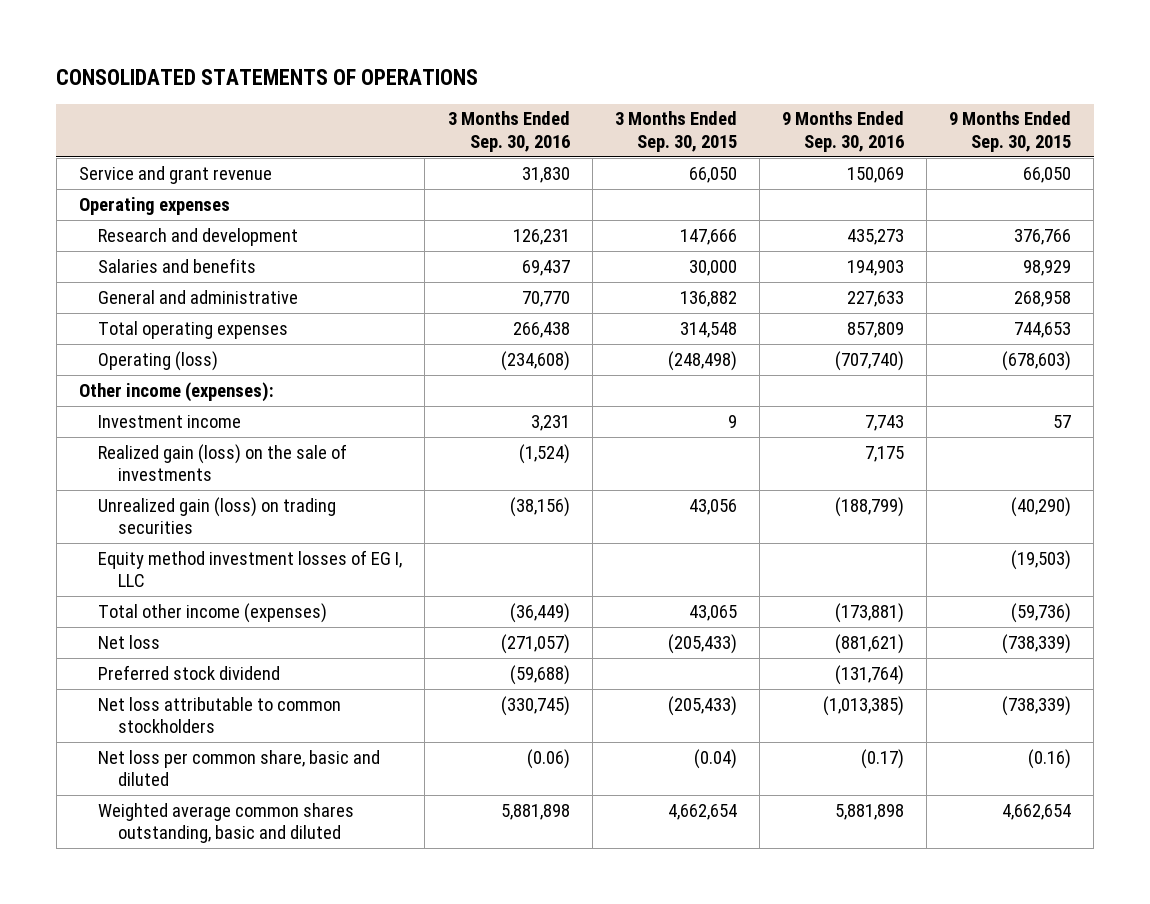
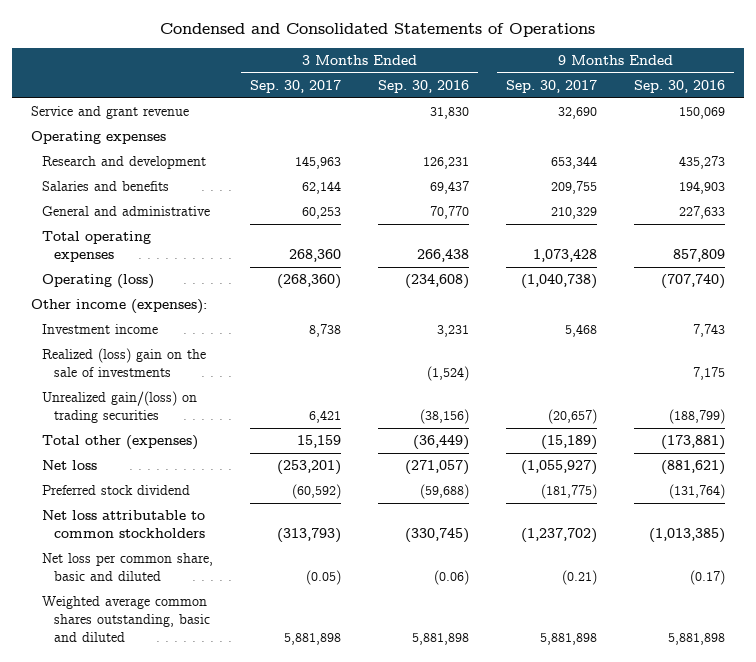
[56,68,479,85] CONSOLIDATED STATEMENTS OF OPERATIONS -> [159,22,595,37] Condensed and Consolidated Statements of Operations
[614,111,737,152] 3 Months Ended Sep. 30, 2015 -> none
[949,111,1072,152] 9 Months Ended Sep. 30, 2015 -> none
none -> [250,79,342,93] Sep. 30, 2017
none -> [506,79,598,93] Sep. 30, 2017
[98,549,403,588] Equity method investment losses of EG I, LLC -> none
[98,443,348,482] Realized gain (loss) on the sale of investments -> [42,348,207,378] Realized (loss) gain on the sale of investments
[98,496,337,535] Unrealized gain (loss) on trading securities -> [42,391,198,424] Unrealized gain/(loss) on trading securities
[98,602,328,623] Total other income (expenses) -> [42,435,199,451] Total other (expenses)

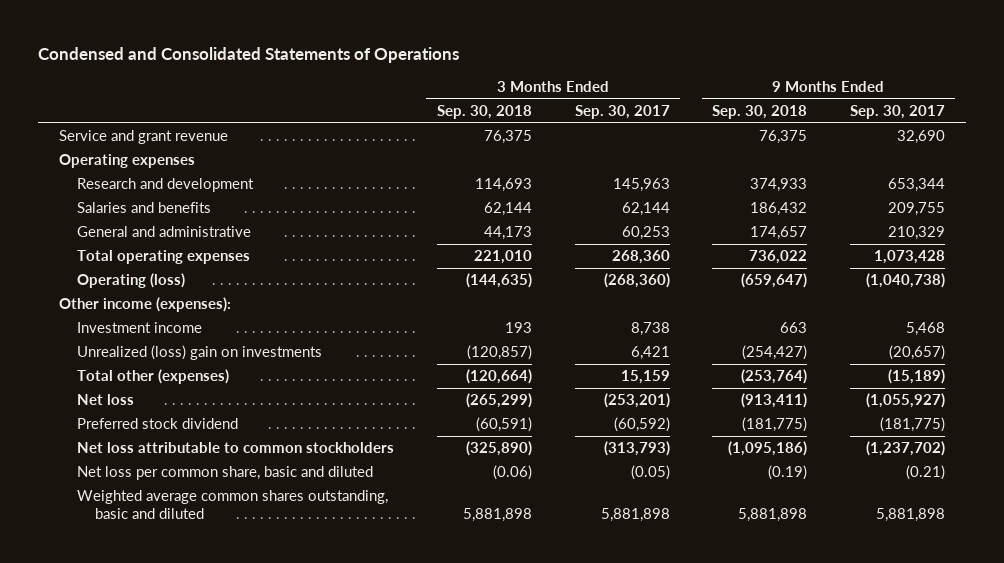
[378,79,470,93] Sep. 30, 2016 -> none
[634,79,726,93] Sep. 30, 2016 -> none
none -> [436,105,532,120] Sep. 30, 2018
none -> [712,105,808,120] Sep. 30, 2018
[42,348,207,378] Realized (loss) gain on the sale of investments -> none
[42,391,198,424] Unrealized gain/(loss) on trading securities -> [77,345,323,361] Unrealized (loss) gain on investments

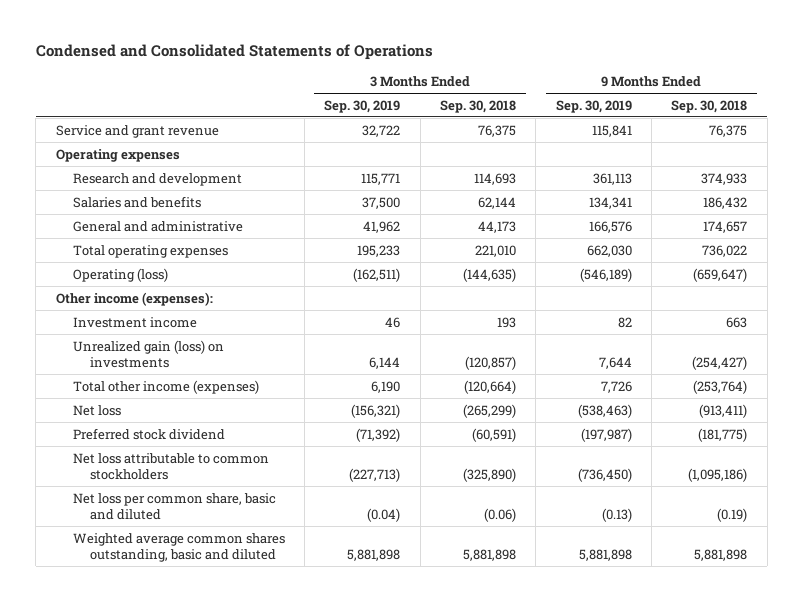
[574,105,670,120] Sep. 30, 2017 -> none
[849,105,945,120] Sep. 30, 2017 -> none
none -> [324,99,401,113] Sep. 30, 2019
none -> [555,99,632,113] Sep. 30, 2019
[77,345,323,361] Unrealized (loss) gain on investments -> [72,339,224,369] Unrealized gain (loss) on investments
[77,369,230,385] Total other (expenses) -> [72,379,259,394] Total other income (expenses)

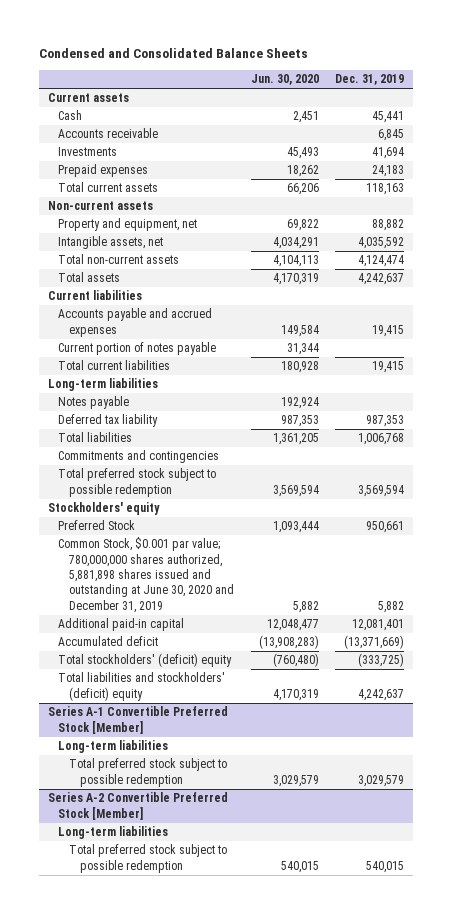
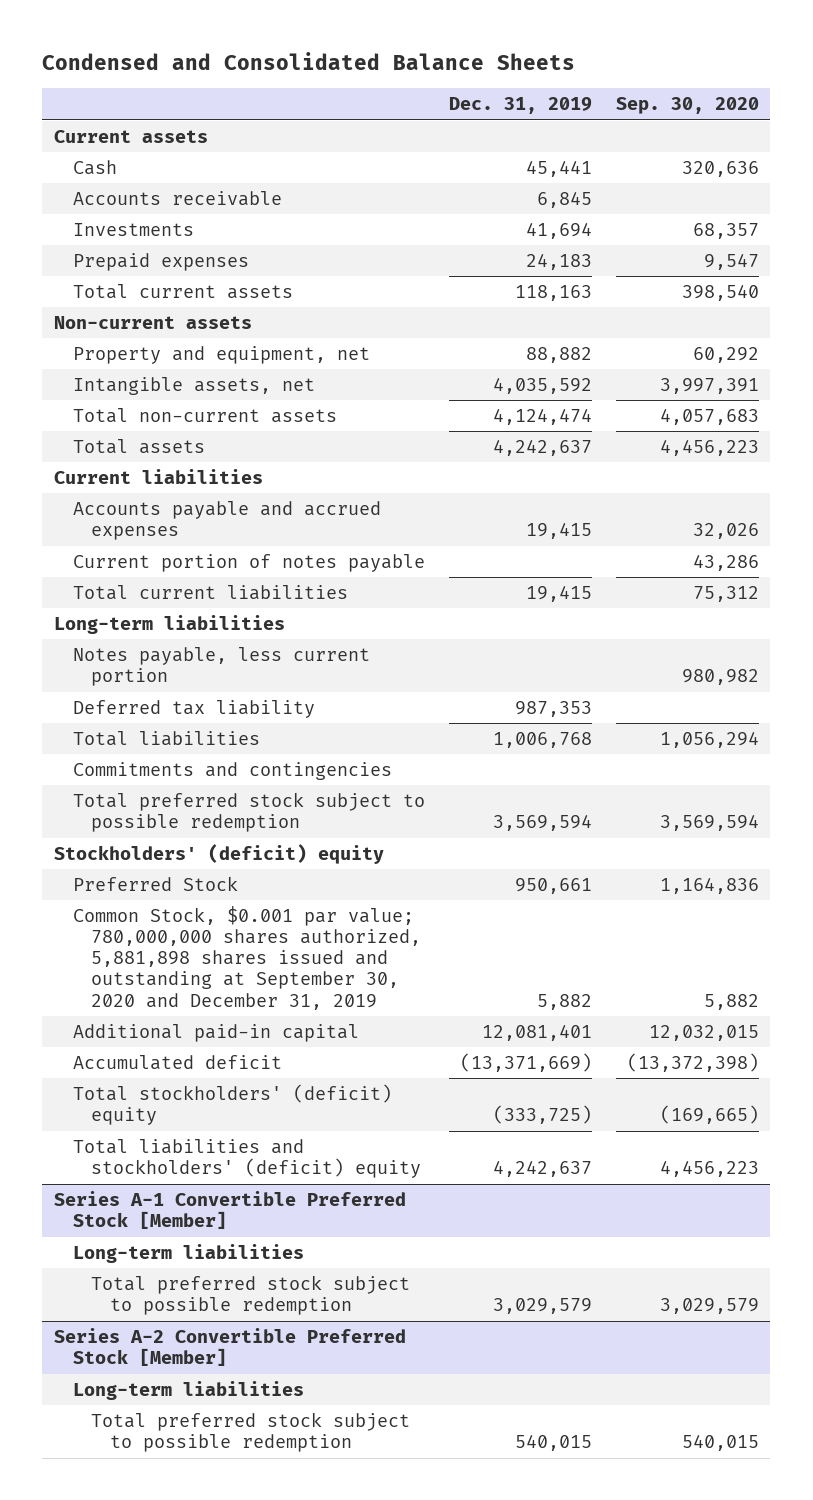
[250,74,319,86] Jun. 30, 2020 -> none
none -> [615,97,759,115] Sep. 30, 2020
[58,396,130,410] Notes payable -> [72,647,370,687] Notes payable, less current portion
[47,502,160,516] Stockholders' equity -> [54,844,385,865] Stockholders' (deficit) equity
[58,537,234,613] Common Stock, $0.001 par value; 780,000,000 shares authorized, 5,881,898 shares issued and outstanding at June 30, 2020 and December 31, 2019 -> [72,906,422,1010] Common Stock, $0.001 par value; 780,000,000 shares authorized, 5,881,898 shares issued and outstanding at September 30, 2020 and December 31, 2019

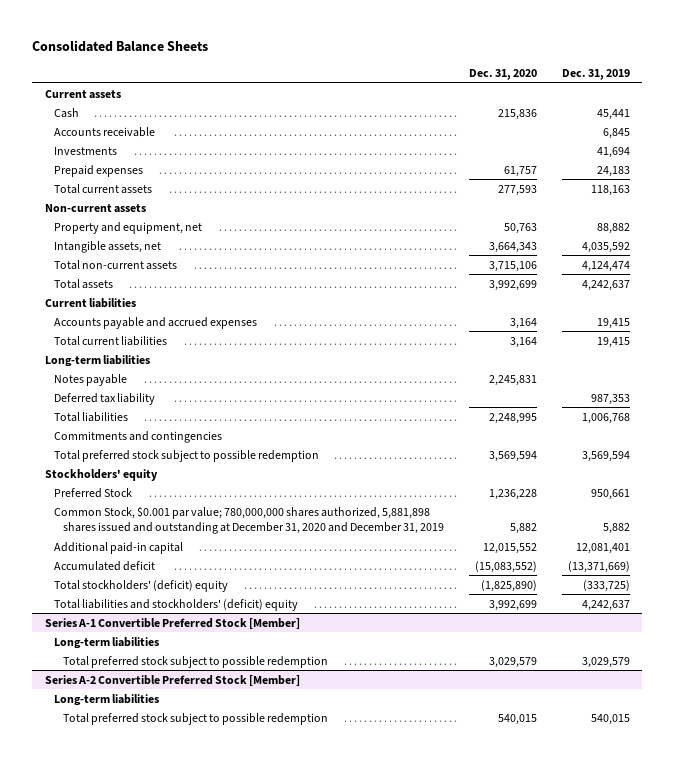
[42,52,576,71] Condensed and Consolidated Balance Sheets -> [32,40,209,53] Consolidated Balance Sheets
[615,97,759,115] Sep. 30, 2020 -> none
none -> [469,69,538,81] Dec. 31, 2020
[72,554,425,573] Current portion of notes payable -> none
[72,647,370,687] Notes payable, less current portion -> [54,373,128,386] Notes payable
[54,844,385,865] Stockholders' (deficit) equity -> [44,468,158,481] Stockholders' equity
[72,906,422,1010] Common Stock, $0.001 par value; 780,000,000 shares authorized, 5,881,898 shares issued and outstanding at September 30, 2020 and December 31, 2019 -> [54,506,445,535] Common Stock, $0.001 par value; 780,000,000 shares authorized, 5,881,898 shares issued and outstanding at December 31, 2020 and December 31, 2019

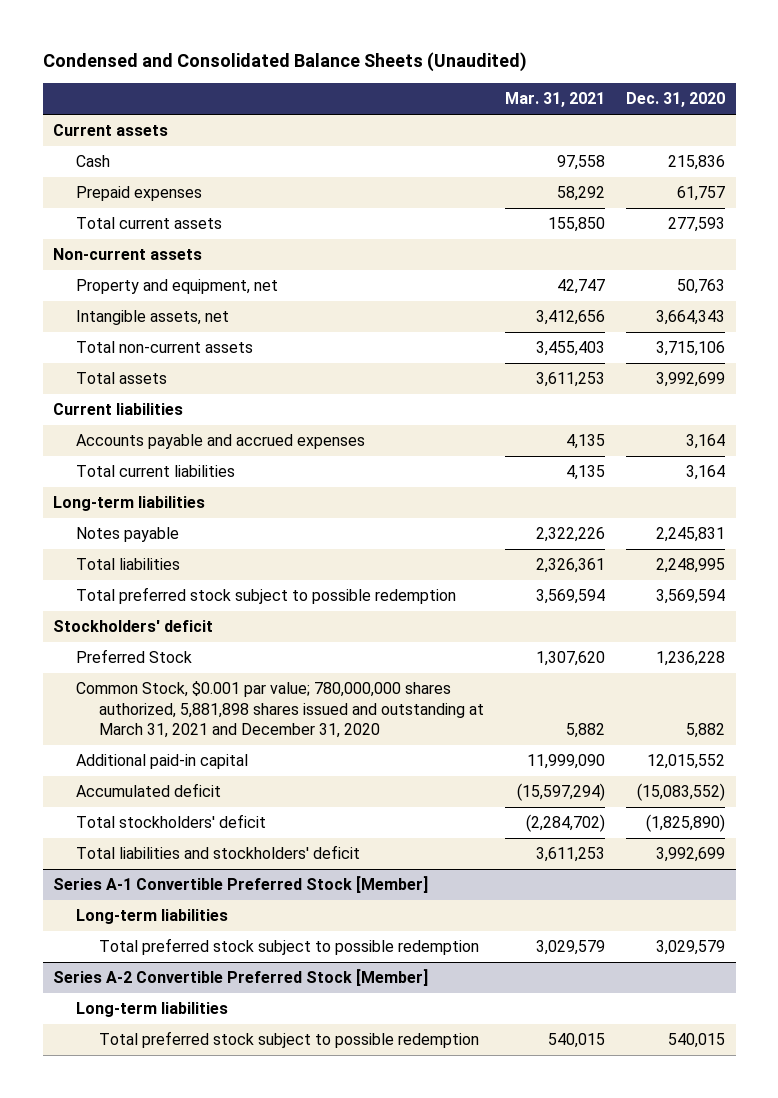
[32,40,209,53] Consolidated Balance Sheets -> [42,52,527,73] Condensed and Consolidated Balance Sheets (Unaudited)
[561,69,630,81] Dec. 31, 2019 -> none
none -> [505,92,606,108] Mar. 31, 2021
[54,126,156,137] Accounts receivable -> none
[54,146,118,155] Investments -> none
[54,392,156,405] Deferred tax liability -> none
[54,430,223,443] Commitments and contingencies -> none
[44,468,158,481] Stockholders' equity -> [53,620,214,633] Stockholders' deficit
[54,506,445,535] Common Stock, $0.001 par value; 780,000,000 shares authorized, 5,881,898 shares issued and outstanding at December 31, 2020 and December 31, 2019 -> [76,681,484,739] Common Stock, $0.001 par value; 780,000,000 shares authorized, 5,881,898 shares issued and outstanding at March 31, 2021 and December 31, 2020
[54,579,229,592] Total stockholders' (deficit) equity -> [76,814,267,829] Total stockholders' deficit
[54,598,299,611] Total liabilities and stockholders' (deficit) equity -> [76,845,361,860] Total liabilities and stockholders' deficit

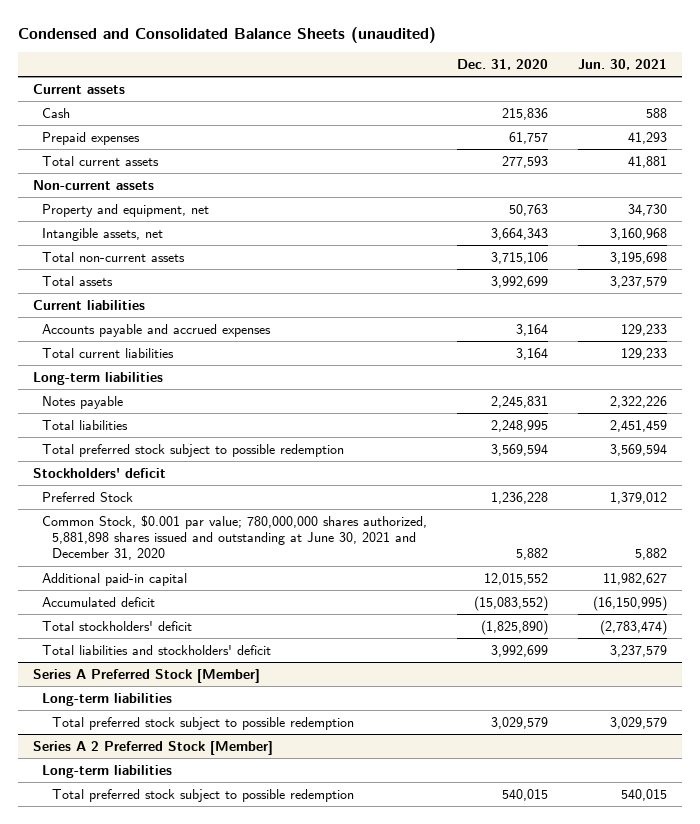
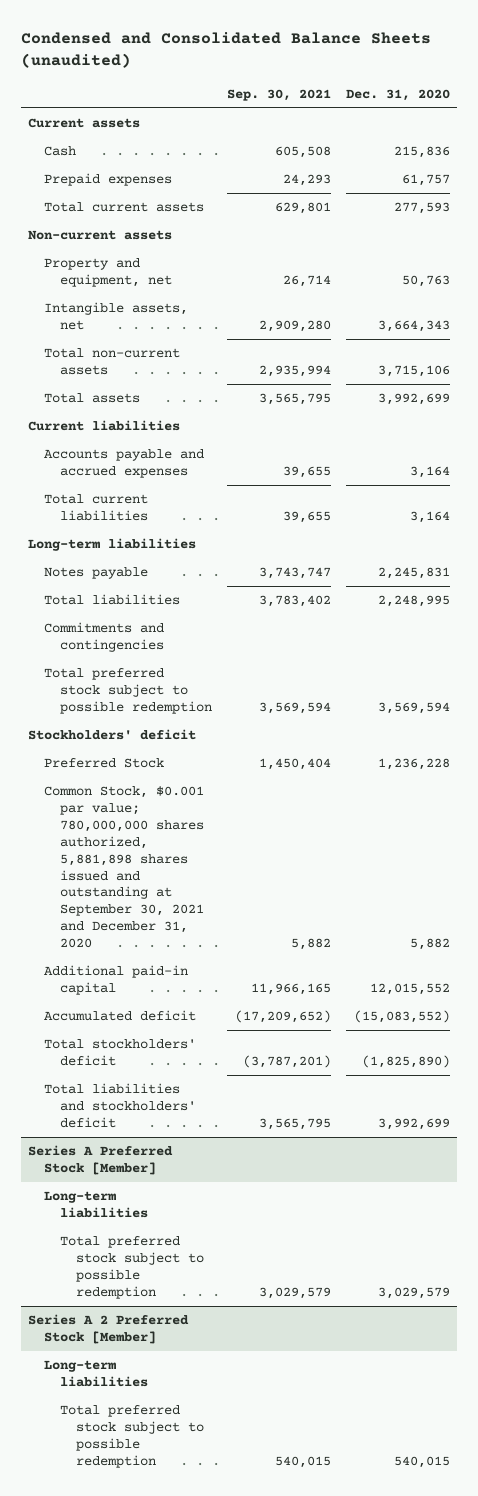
[577,58,667,70] Jun. 30, 2021 -> none
none -> [226,88,331,101] Sep. 30, 2021
none -> [44,622,165,653] Commitments and contingencies
[42,514,428,561] Common Stock, $0.001 par value; 780,000,000 shares authorized, 5,881,898 shares issued and outstanding at June 30, 2021 and December 31, 2020 -> [44,786,205,949] Common Stock, $0.001 par value; 780,000,000 shares authorized, 5,881,898 shares issued and outstanding at September 30, 2021 and December 31, 2020

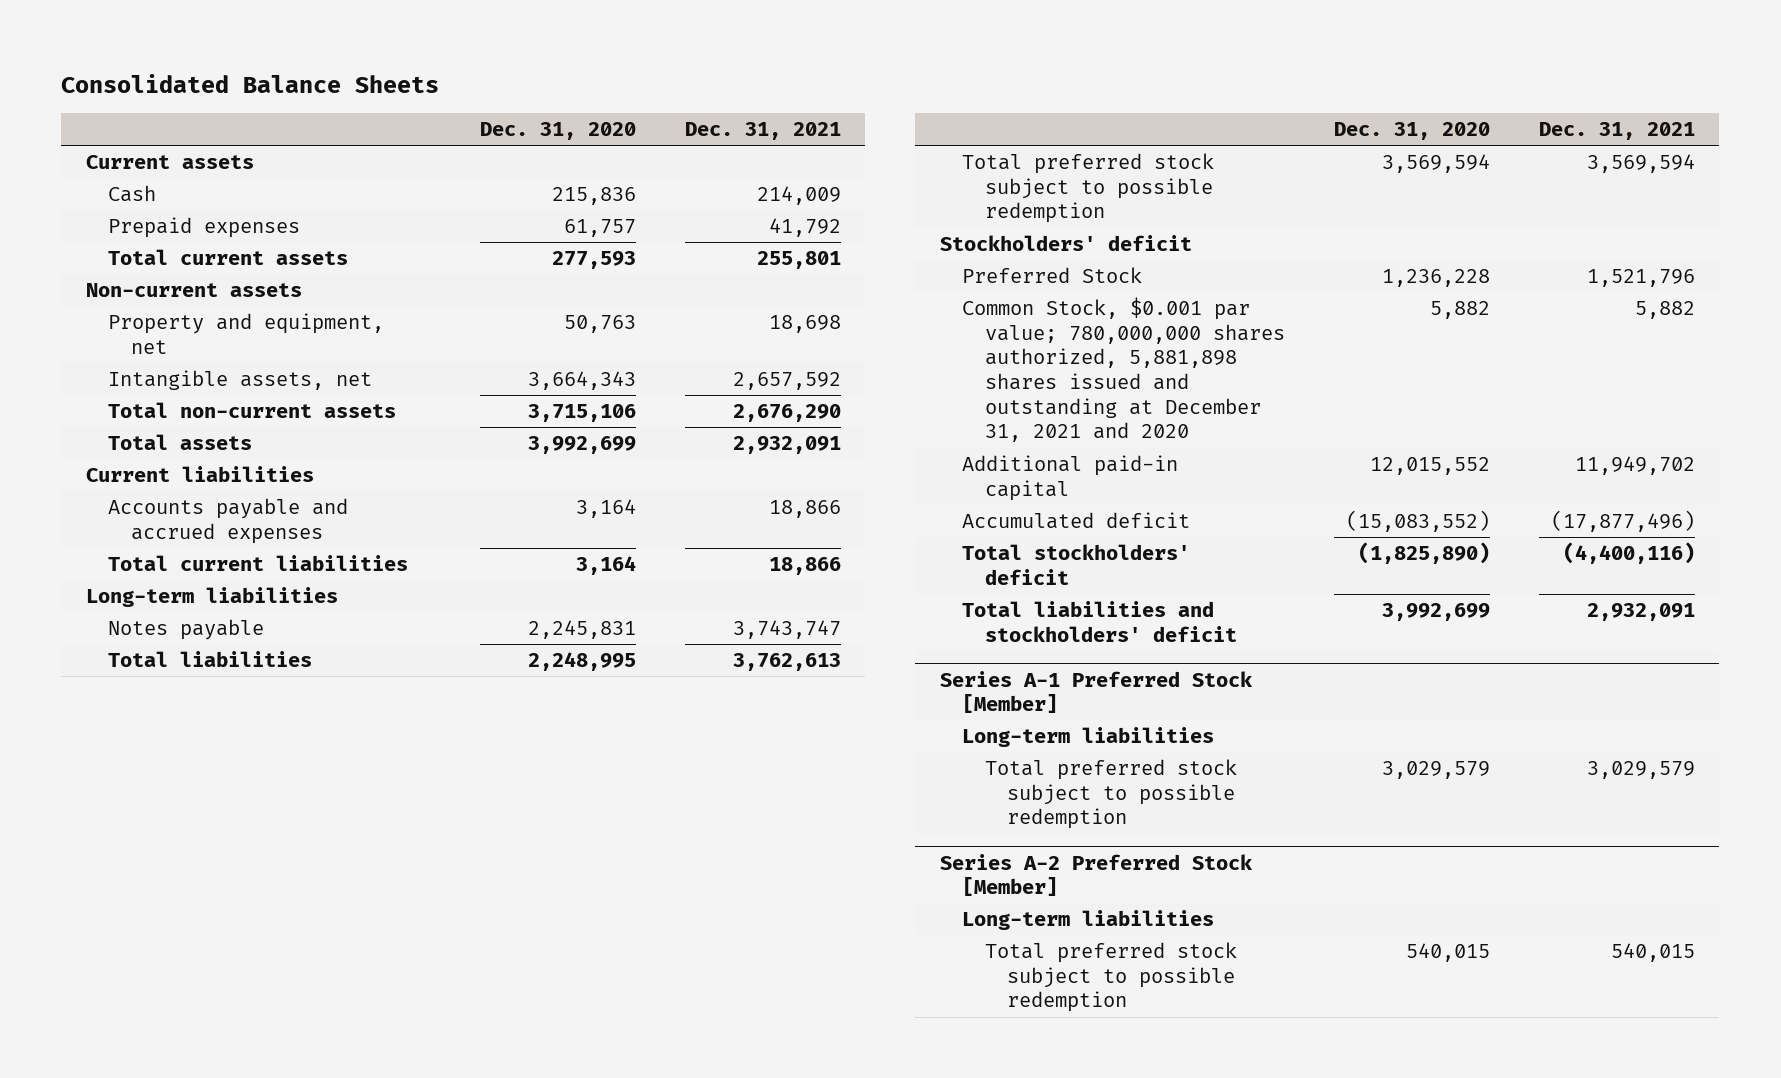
[21,32,432,69] Condensed and Consolidated Balance Sheets (unaudited) -> [61,73,440,93] Consolidated Balance Sheets
[226,88,331,101] Sep. 30, 2021 -> none
none -> [684,121,841,140] Dec. 31, 2021
[44,622,165,653] Commitments and contingencies -> none
[44,786,205,949] Common Stock, $0.001 par value; 780,000,000 shares authorized, 5,881,898 shares issued and outstanding at September 30, 2021 and December 31, 2020 -> [962,297,1285,443] Common Stock, $0.001 par value; 780,000,000 shares authorized, 5,881,898 shares issued and outstanding at December 31, 2021 and 2020
[28,1145,174,1176] Series A Preferred Stock [Member] -> [940,670,1254,714] Series A-1 Preferred Stock [Member]
[28,1314,190,1345] Series A 2 Preferred Stock [Member] -> [940,853,1254,897] Series A-2 Preferred Stock [Member]

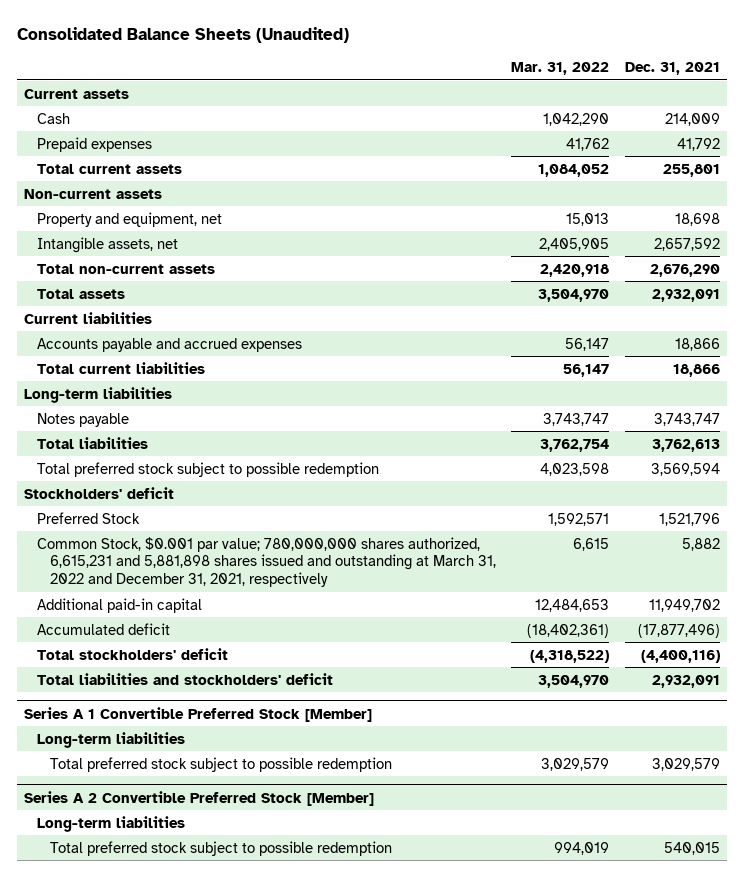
[61,73,440,93] Consolidated Balance Sheets -> [16,26,349,43] Consolidated Balance Sheets (Unaudited)
[479,121,636,140] Dec. 31, 2020 -> none
none -> [511,62,610,76] Mar. 31, 2022
[962,297,1285,443] Common Stock, $0.001 par value; 780,000,000 shares authorized, 5,881,898 shares issued and outstanding at December 31, 2021 and 2020 -> [37,536,497,588] Common Stock, $0.001 par value; 780,000,000 shares authorized, 6,615,231 and 5,881,898 shares issued and outstanding at March 31, 2022 and December 31, 2021, respectively
[940,670,1254,714] Series A-1 Preferred Stock [Member] -> [24,706,373,722] Series A 1 Convertible Preferred Stock [Member]
[940,853,1254,897] Series A-2 Preferred Stock [Member] -> [24,790,375,806] Series A 2 Convertible Preferred Stock [Member]

